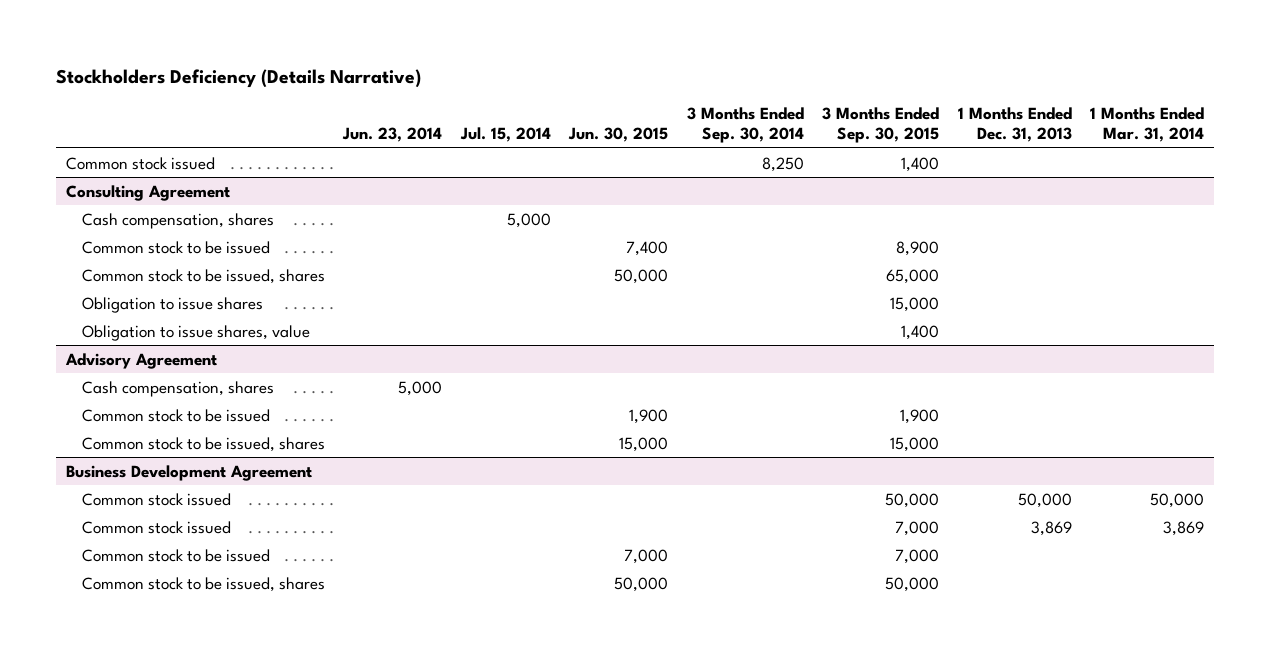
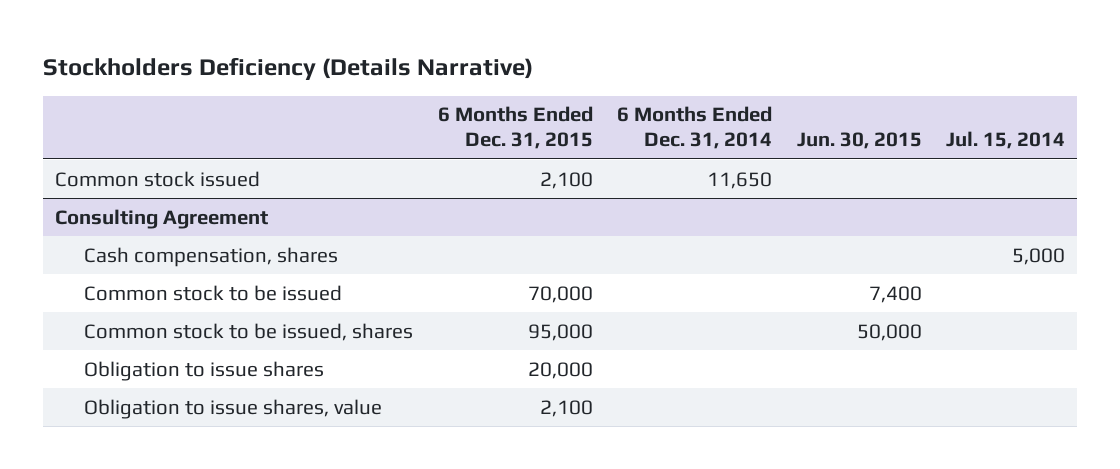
[342,127,443,143] Jun. 23, 2014 -> none
[686,106,804,144] 3 Months Ended Sep. 30, 2014 -> none
[822,106,940,144] 3 Months Ended Sep. 30, 2015 -> none
[957,106,1072,143] 1 Months Ended Dec. 31, 2013 -> none
[1090,106,1205,143] 1 Months Ended Mar. 31, 2014 -> none
none -> [437,106,593,150] 6 Months Ended Dec. 31, 2015
none -> [617,106,773,150] 6 Months Ended Dec. 31, 2014
[64,352,217,369] Advisory Agreement -> none
[81,380,274,397] Cash compensation, shares -> none
[81,408,270,422] Common stock to be issued -> none
[81,436,325,452] Common stock to be issued, shares -> none
[65,464,312,481] Business Development Agreement -> none
[81,492,231,506] Common stock issued -> none
[81,520,231,534] Common stock issued -> none
[81,548,270,562] Common stock to be issued -> none
[81,576,325,592] Common stock to be issued, shares -> none

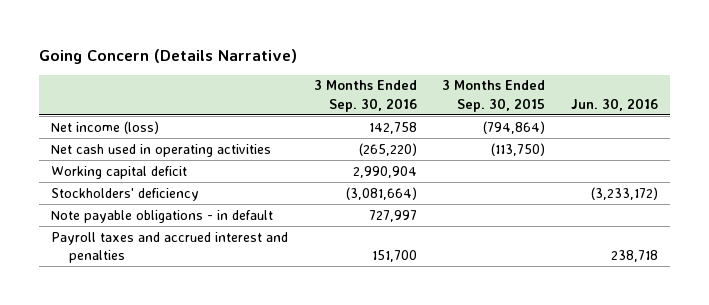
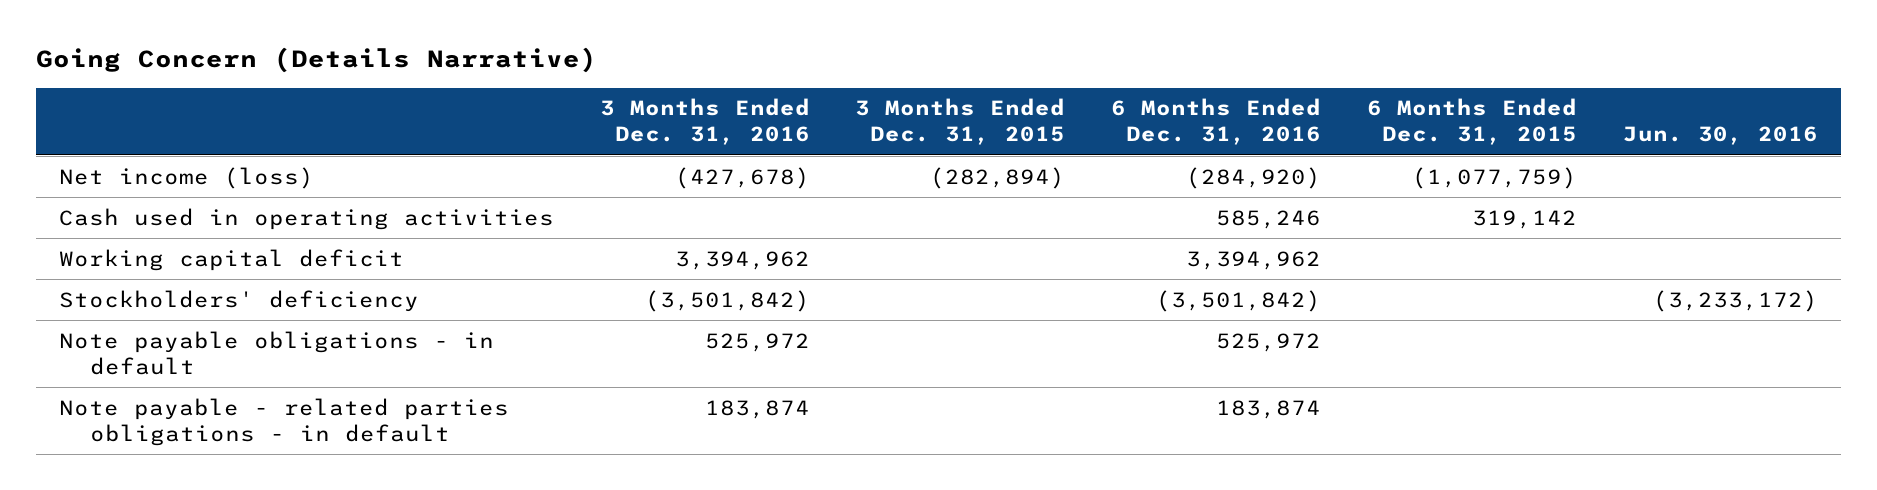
[313,80,417,112] 3 Months Ended Sep. 30, 2016 -> none
[442,80,546,112] 3 Months Ended Sep. 30, 2015 -> none
none -> [599,98,810,146] 3 Months Ended Dec. 31, 2016
none -> [855,98,1066,146] 3 Months Ended Dec. 31, 2015
none -> [1111,98,1322,146] 6 Months Ended Dec. 31, 2016
none -> [1367,98,1578,146] 6 Months Ended Dec. 31, 2015
[51,143,272,157] Net cash used in operating activities -> [58,207,554,230] Cash used in operating activities
[51,231,289,263] Payroll taxes and accrued interest and penalties -> none
none -> [58,397,509,446] Note payable - related parties obligations - in default

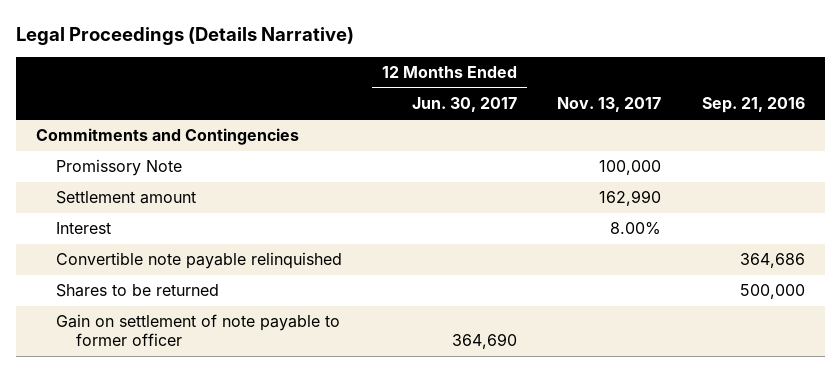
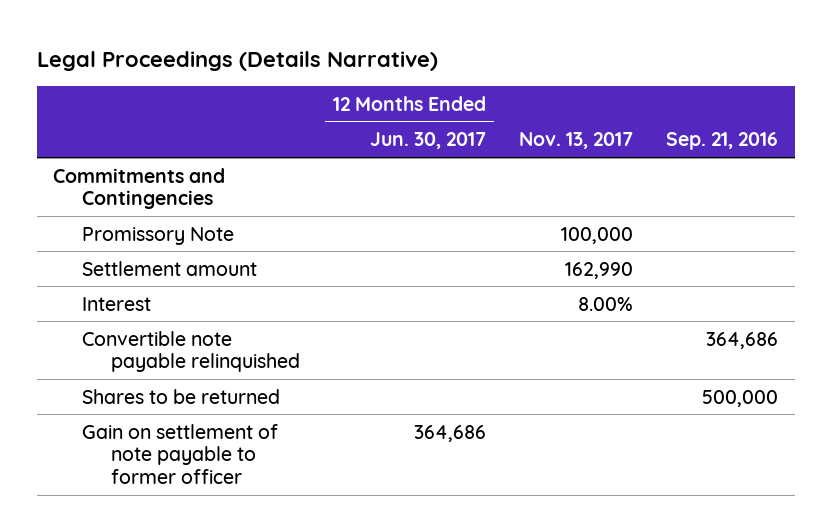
[452,333,518,350] 364,690 -> [414,424,487,442] 364,686

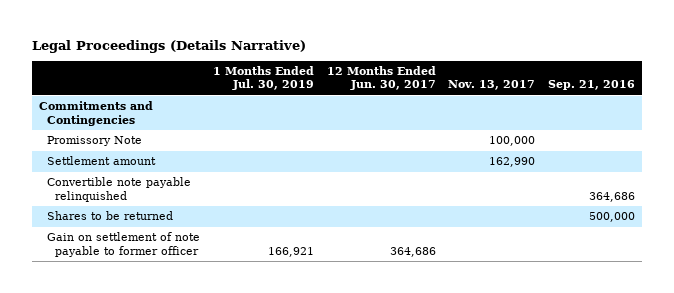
none -> [212,66,314,91] 1 Months Ended Jul. 30, 2019
[82,296,152,311] Interest -> none

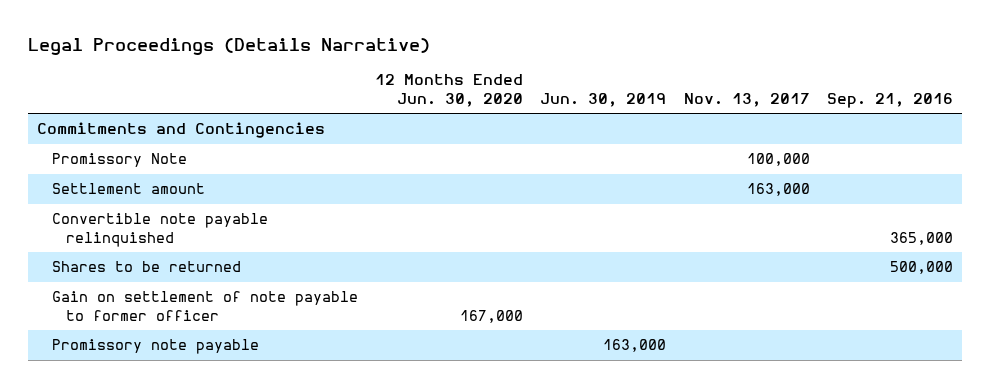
[212,66,314,91] 1 Months Ended Jul. 30, 2019 -> none
[326,66,436,91] 12 Months Ended Jun. 30, 2017 -> none
none -> [375,74,524,107] 12 Months Ended Jun. 30, 2020
none -> [540,92,667,107] Jun. 30, 2019
[489,157,536,168] 162,990 -> [746,183,810,197] 163,000
[589,191,636,202] 364,686 -> [890,231,954,245] 365,000
none -> [51,339,259,355] Promissory note payable

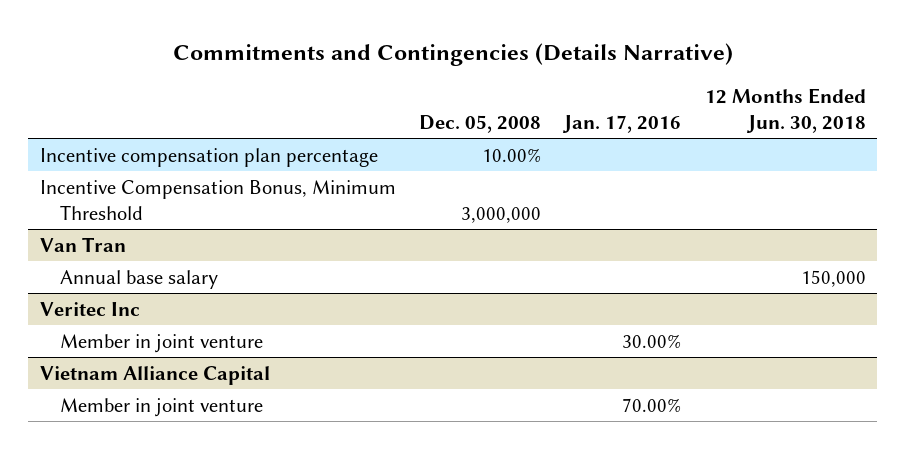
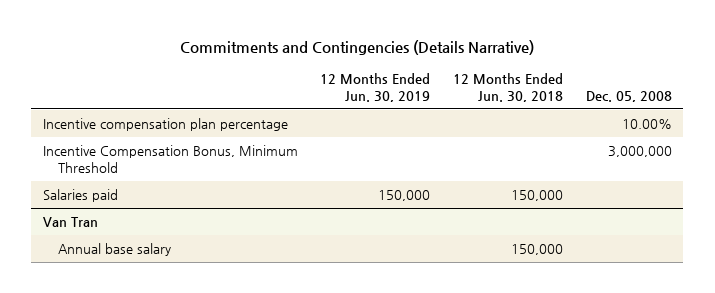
[562,114,682,133] Jan. 17, 2016 -> none
none -> [320,72,431,102] 12 Months Ended Jun. 30, 2019
none -> [42,189,118,203] Salaries paid
[39,301,140,316] Veritec Inc -> none
[59,333,263,353] Member in joint venture -> none
[39,365,270,385] Vietnam Alliance Capital -> none
[59,397,263,417] Member in joint venture -> none

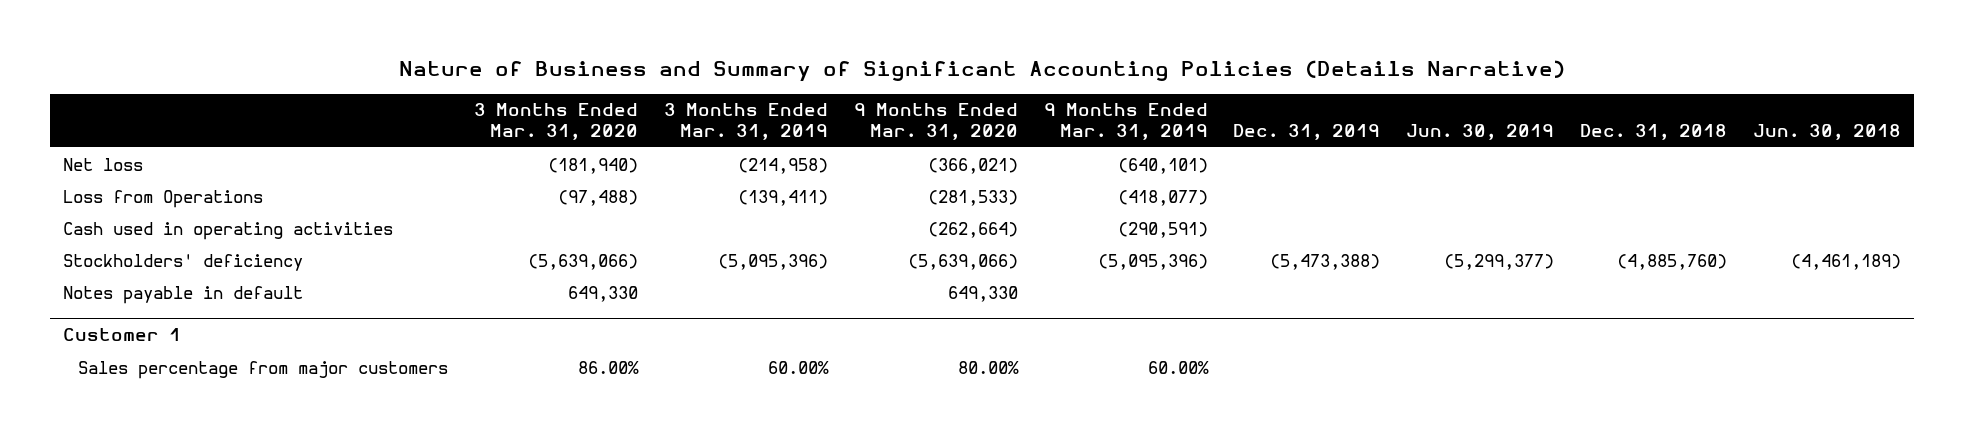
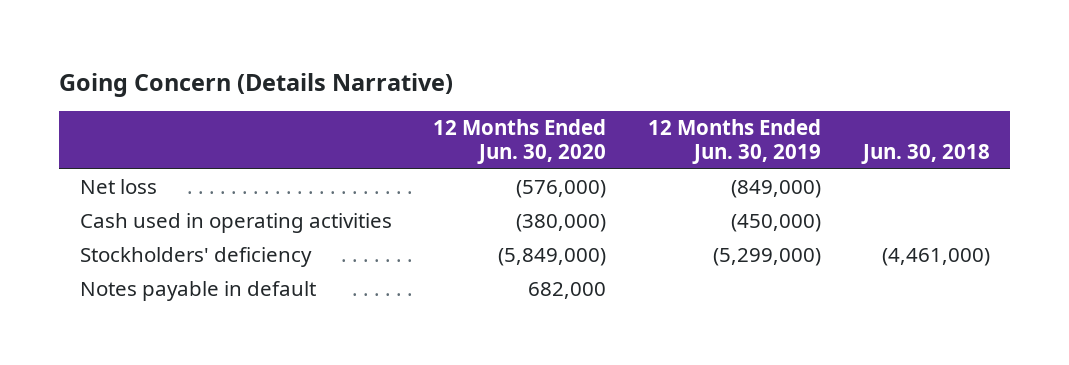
[398,60,1565,83] Nature of Business and Summary of Significant Accounting Policies (Details Narrative) -> [59,72,454,97] Going Concern (Details Narrative)
[473,103,638,141] 3 Months Ended Mar. 31, 2020 -> none
[663,103,828,141] 3 Months Ended Mar. 31, 2019 -> none
[853,103,1018,141] 9 Months Ended Mar. 31, 2020 -> none
[1043,103,1208,141] 9 Months Ended Mar. 31, 2019 -> none
[1233,124,1381,141] Dec. 31, 2019 -> none
[1406,124,1555,141] Jun. 30, 2019 -> none
[1580,124,1728,141] Dec. 31, 2018 -> none
none -> [433,119,607,164] 12 Months Ended Jun. 30, 2020
none -> [647,119,821,164] 12 Months Ended Jun. 30, 2019
[62,189,263,208] Loss from Operations -> none
[1791,253,1902,270] (4,461,189) -> [881,248,990,267] (4,461,000)
[62,328,181,342] Customer 1 -> none
[78,360,449,379] Sales percentage from major customers -> none

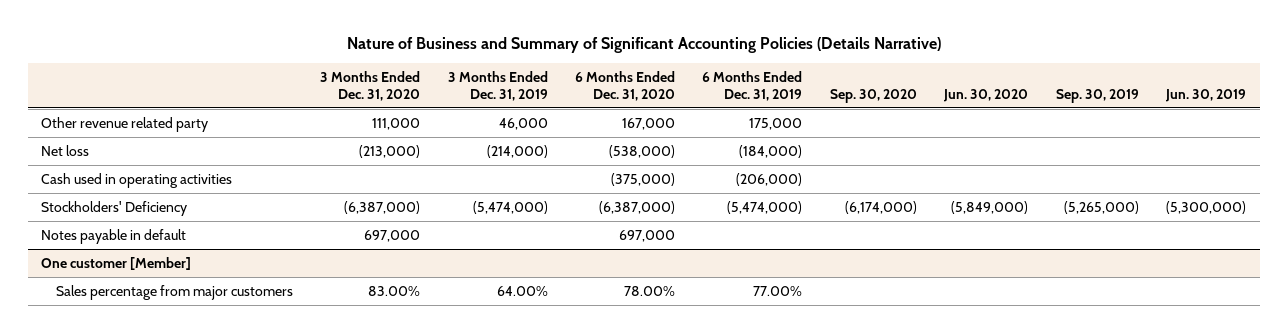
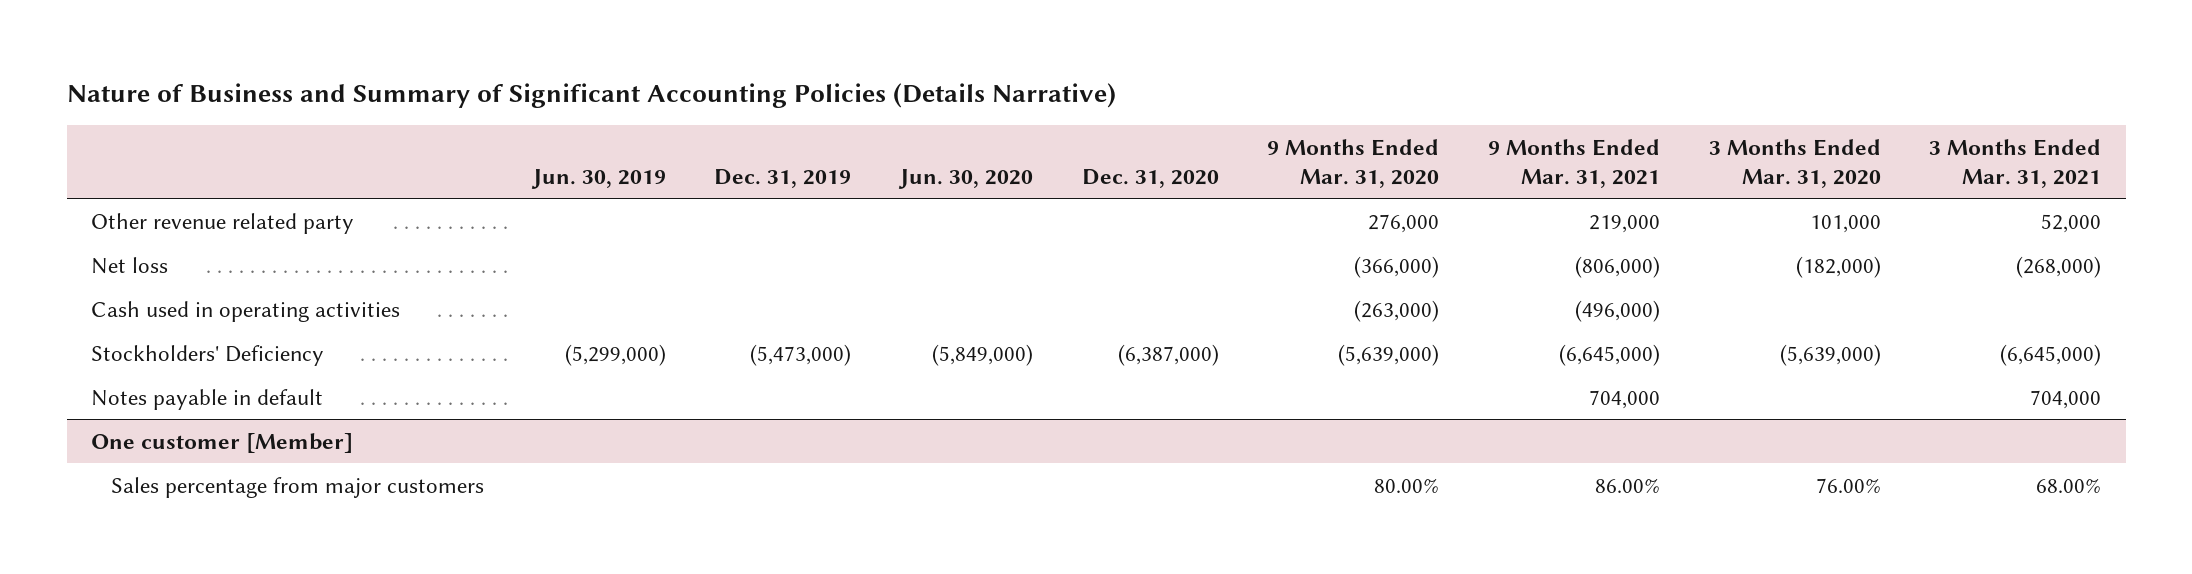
[320,70,421,101] 3 Months Ended Dec. 31, 2020 -> none
[447,70,548,101] 3 Months Ended Dec. 31, 2019 -> none
[574,70,675,101] 6 Months Ended Dec. 31, 2020 -> none
[702,70,803,101] 6 Months Ended Dec. 31, 2019 -> none
[829,88,917,103] Sep. 30, 2020 -> none
[1055,88,1139,103] Sep. 30, 2019 -> none
none -> [714,168,852,188] Dec. 31, 2019
none -> [1081,168,1219,188] Dec. 31, 2020
none -> [1267,138,1440,188] 9 Months Ended Mar. 31, 2020
none -> [1487,138,1660,188] 9 Months Ended Mar. 31, 2021
none -> [1708,138,1881,188] 3 Months Ended Mar. 31, 2020
none -> [1929,138,2102,188] 3 Months Ended Mar. 31, 2021
[1166,200,1247,214] (5,300,000) -> [564,343,666,366] (5,299,000)

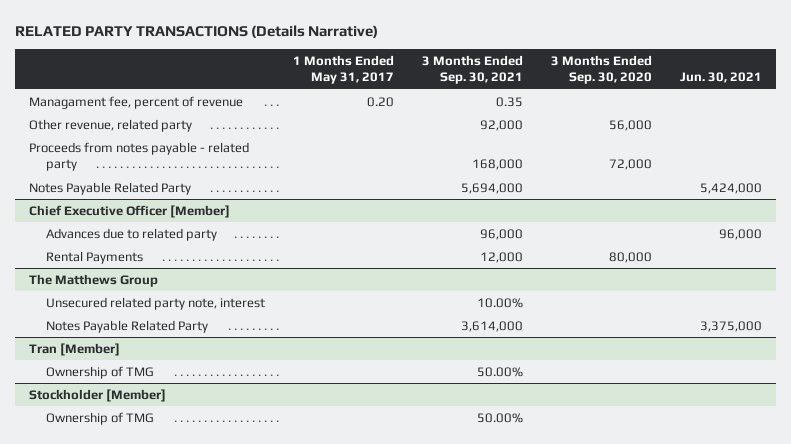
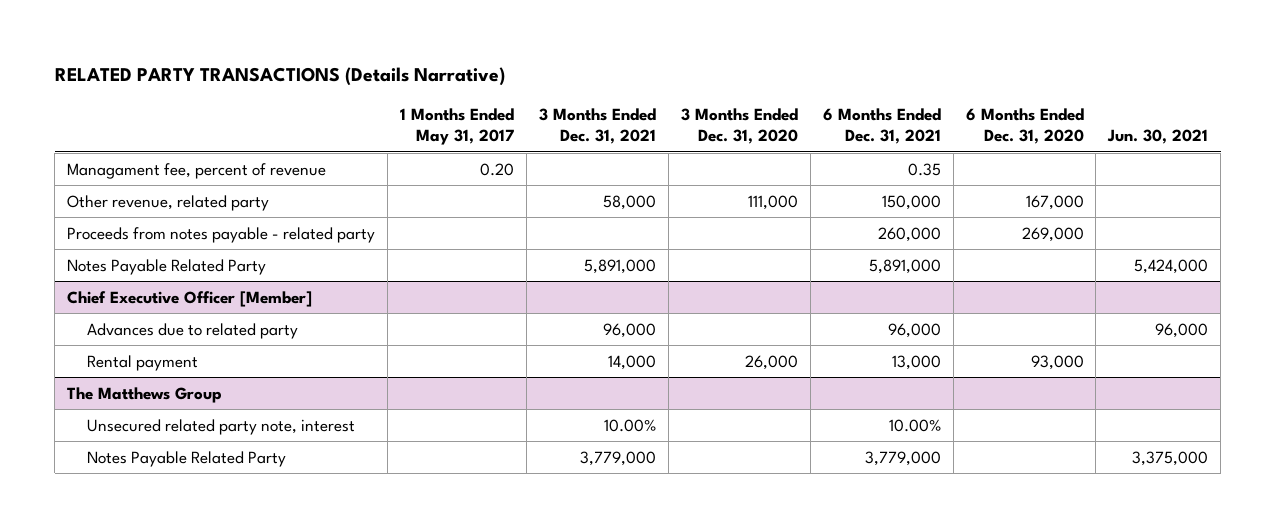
[421,54,523,85] 3 Months Ended Sep. 30, 2021 -> none
[550,54,652,85] 3 Months Ended Sep. 30, 2020 -> none
none -> [539,108,657,145] 3 Months Ended Dec. 31, 2021
none -> [680,108,798,145] 3 Months Ended Dec. 31, 2020
none -> [822,108,941,145] 6 Months Ended Dec. 31, 2021
none -> [965,108,1084,145] 6 Months Ended Dec. 31, 2020
[45,250,143,264] Rental Payments -> [87,354,199,371] Rental payment
[29,342,121,356] Tran [Member] -> none
[45,365,154,379] Ownership of TMG -> none
[29,388,167,402] Stockholder [Member] -> none
[45,411,154,425] Ownership of TMG -> none

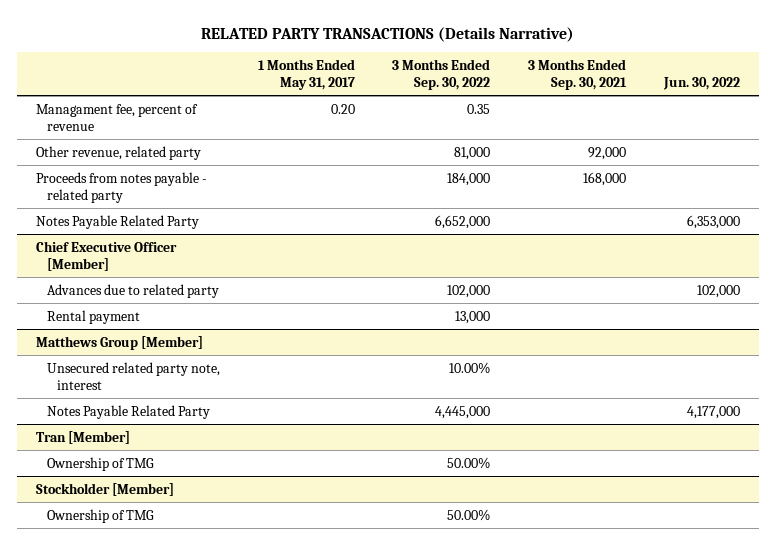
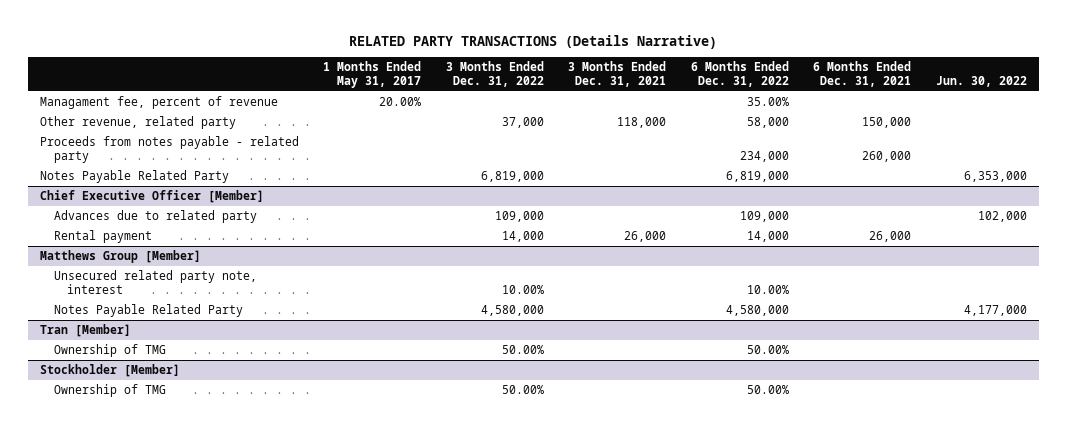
[392,58,491,91] 3 Months Ended Sep. 30, 2022 -> none
[528,58,628,91] 3 Months Ended Sep. 30, 2021 -> none
none -> [445,61,544,88] 3 Months Ended Dec. 31, 2022
none -> [568,61,667,88] 3 Months Ended Dec. 31, 2021
none -> [690,61,789,88] 6 Months Ended Dec. 31, 2022
none -> [813,61,912,88] 6 Months Ended Dec. 31, 2021
[330,103,355,114] 0.20 -> [379,97,422,107] 20.00%

